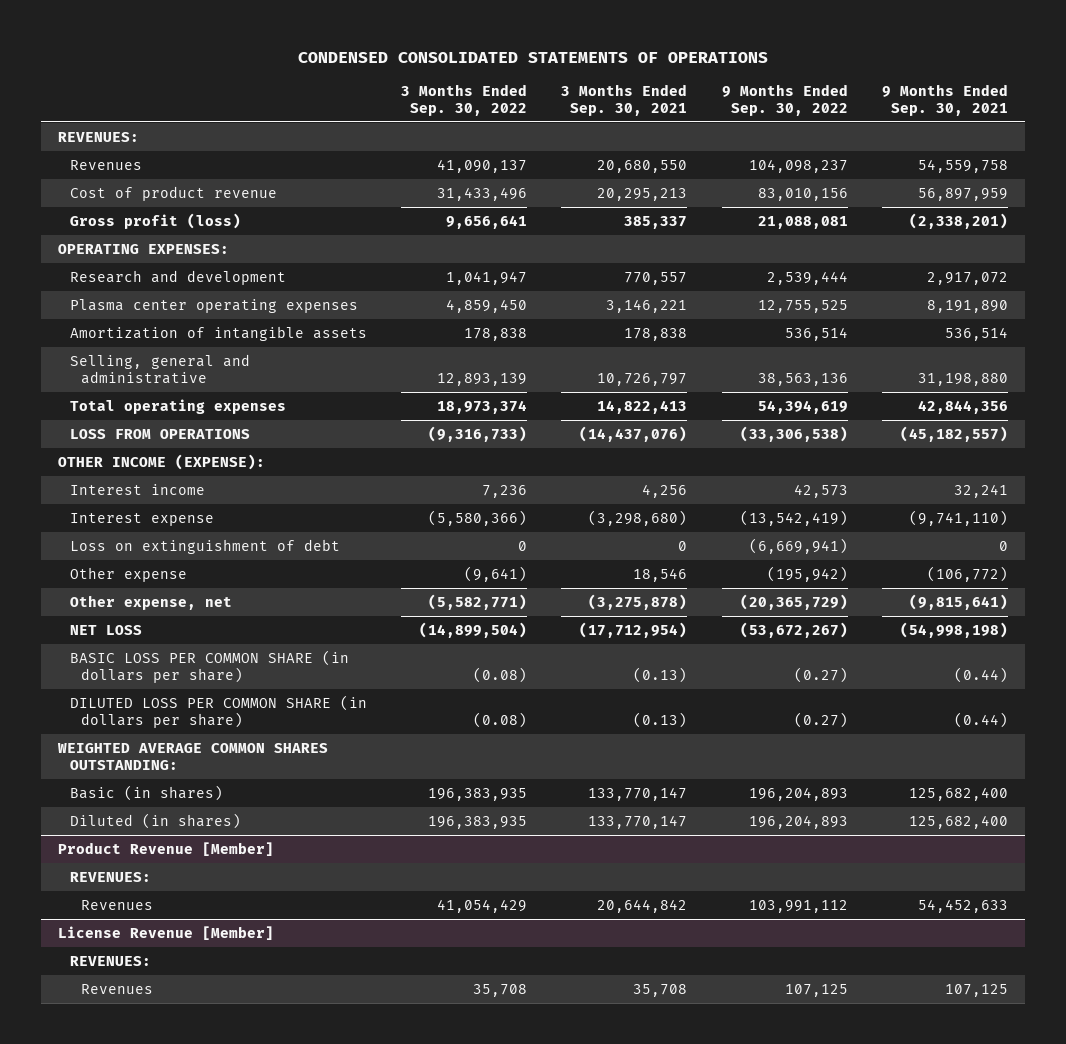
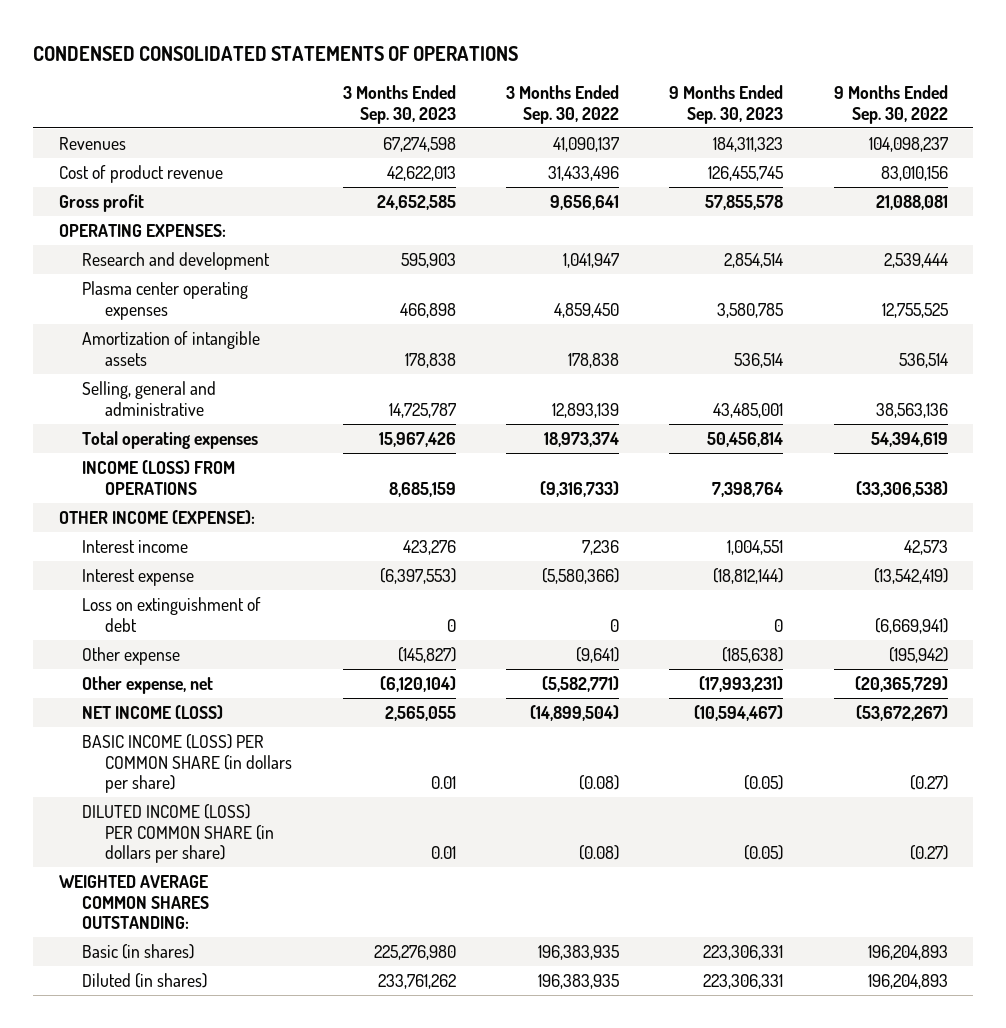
[561,83,688,116] 3 Months Ended Sep. 30, 2021 -> none
[882,83,1009,116] 9 Months Ended Sep. 30, 2021 -> none
none -> [342,85,456,124] 3 Months Ended Sep. 30, 2023
none -> [669,85,784,124] 9 Months Ended Sep. 30, 2023
[58,131,140,142] REVENUES: -> none
[69,212,241,229] Gross profit (loss) -> [58,194,144,213] Gross profit
[69,428,250,439] LOSS FROM OPERATIONS -> [81,460,235,495] INCOME (LOSS) FROM OPERATIONS
[69,624,142,635] NET LOSS -> [81,705,223,720] NET INCOME (LOSS)
[69,649,349,683] BASIC LOSS PER COMMON SHARE (in dollars per share) -> [81,734,293,794] BASIC INCOME (LOSS) PER COMMON SHARE (in dollars per share)
[69,694,367,728] DILUTED LOSS PER COMMON SHARE (in dollars per share) -> [81,804,275,864] DILUTED INCOME (LOSS) PER COMMON SHARE (in dollars per share)
[58,841,275,856] Product Revenue [Member] -> none
[69,871,151,882] REVENUES: -> none
[81,899,154,910] Revenues -> none
[58,925,275,940] License Revenue [Member] -> none
[69,955,151,966] REVENUES: -> none
[81,983,154,994] Revenues -> none

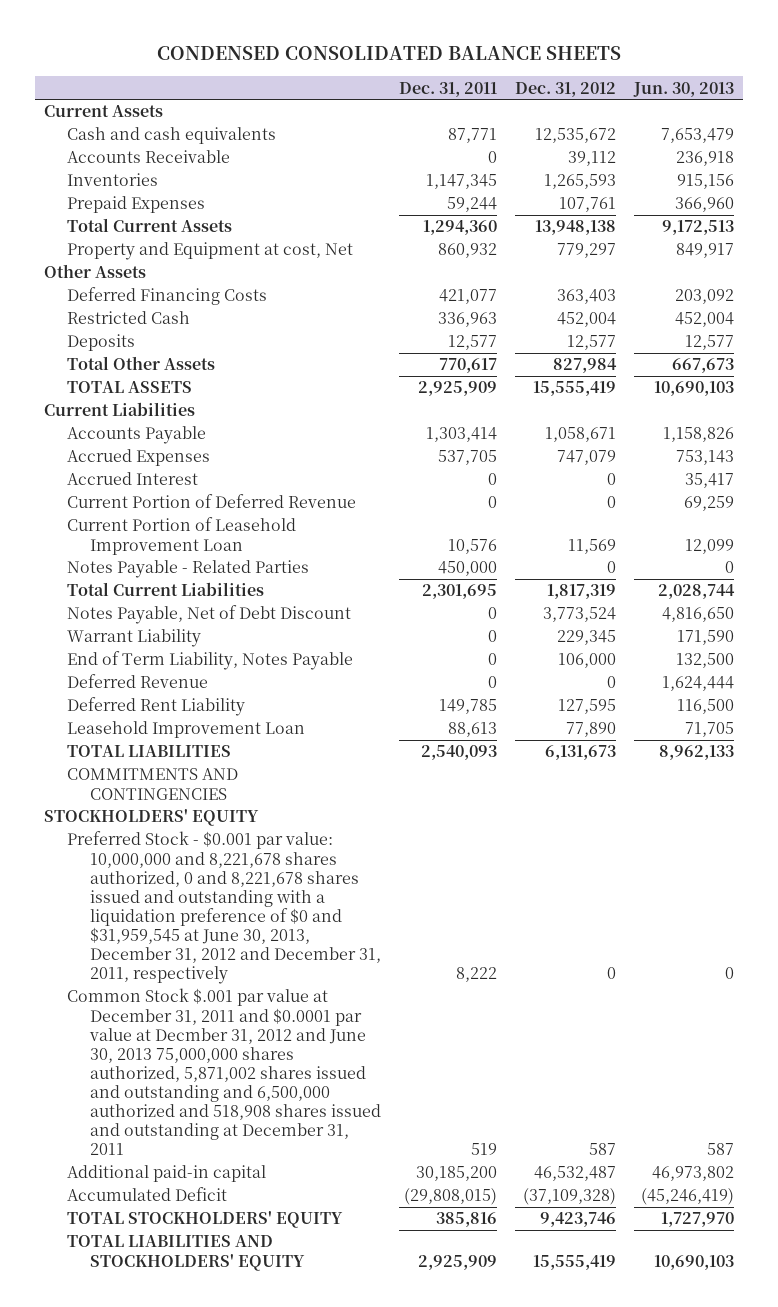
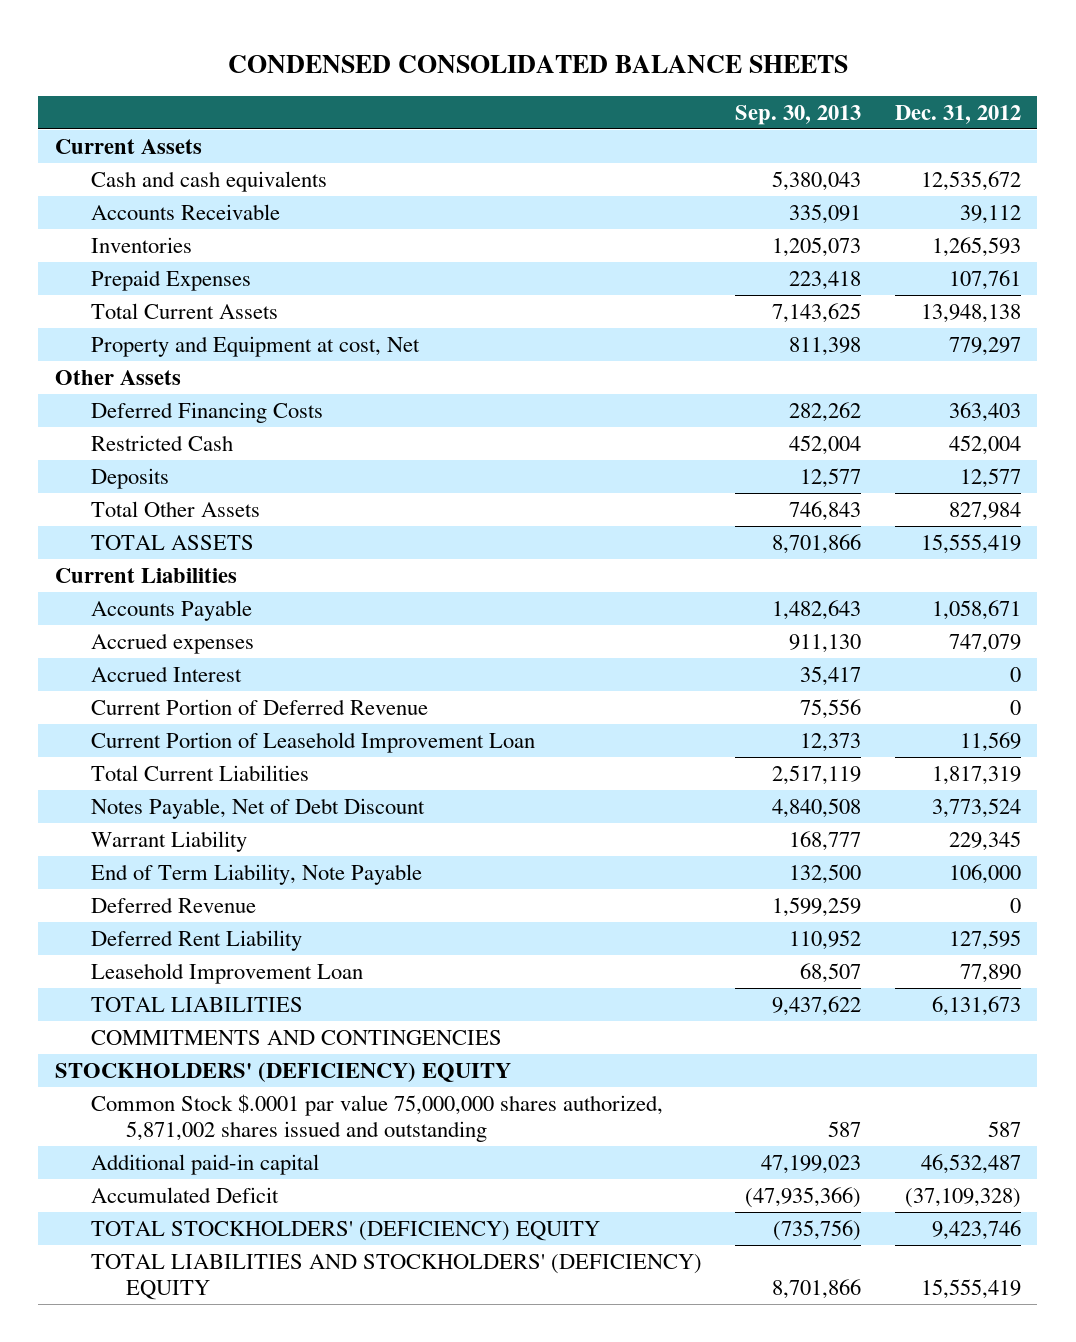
[398,81,497,97] Dec. 31, 2011 -> none
[632,81,734,97] Jun. 30, 2013 -> none
none -> [735,104,862,125] Sep. 30, 2013
[67,449,211,467] Accrued Expenses -> [90,632,254,654] Accrued expenses
[67,560,310,579] Notes Payable - Related Parties -> none
[67,651,354,671] End of Term Liability, Notes Payable -> [90,863,422,885] End of Term Liability, Note Payable
[67,831,381,985] Preferred Stock - $0.001 par value: 10,000,000 and 8,221,678 shares authorized, 0 and 8,221,678 shares issued and outstanding with a liquidation preference of $0 and $31,959,545 at June 30, 2013, December 31, 2012 and December 31, 2011, respectively -> none
[44,809,260,827] STOCKHOLDERS' EQUITY -> [55,1061,512,1082] STOCKHOLDERS' (DEFICIENCY) EQUITY
[67,988,381,1156] Common Stock $.001 par value at December 31, 2011 and $0.0001 par value at Decmber 31, 2012 and June 30, 2013 75,000,000 shares authorized, 5,871,002 shares issued and outstanding and 6,500,000 authorized and 518,908 shares issued and outstanding at December 31, 2011 -> [90,1093,663,1143] Common Stock $.0001 par value 75,000,000 shares authorized, 5,871,002 shares issued and outstanding
[67,1211,344,1229] TOTAL STOCKHOLDERS' EQUITY -> [90,1220,600,1241] TOTAL STOCKHOLDERS' (DEFICIENCY) EQUITY
[67,1235,305,1271] TOTAL LIABILITIES AND STOCKHOLDERS' EQUITY -> [90,1253,702,1301] TOTAL LIABILITIES AND STOCKHOLDERS' (DEFICIENCY) EQUITY

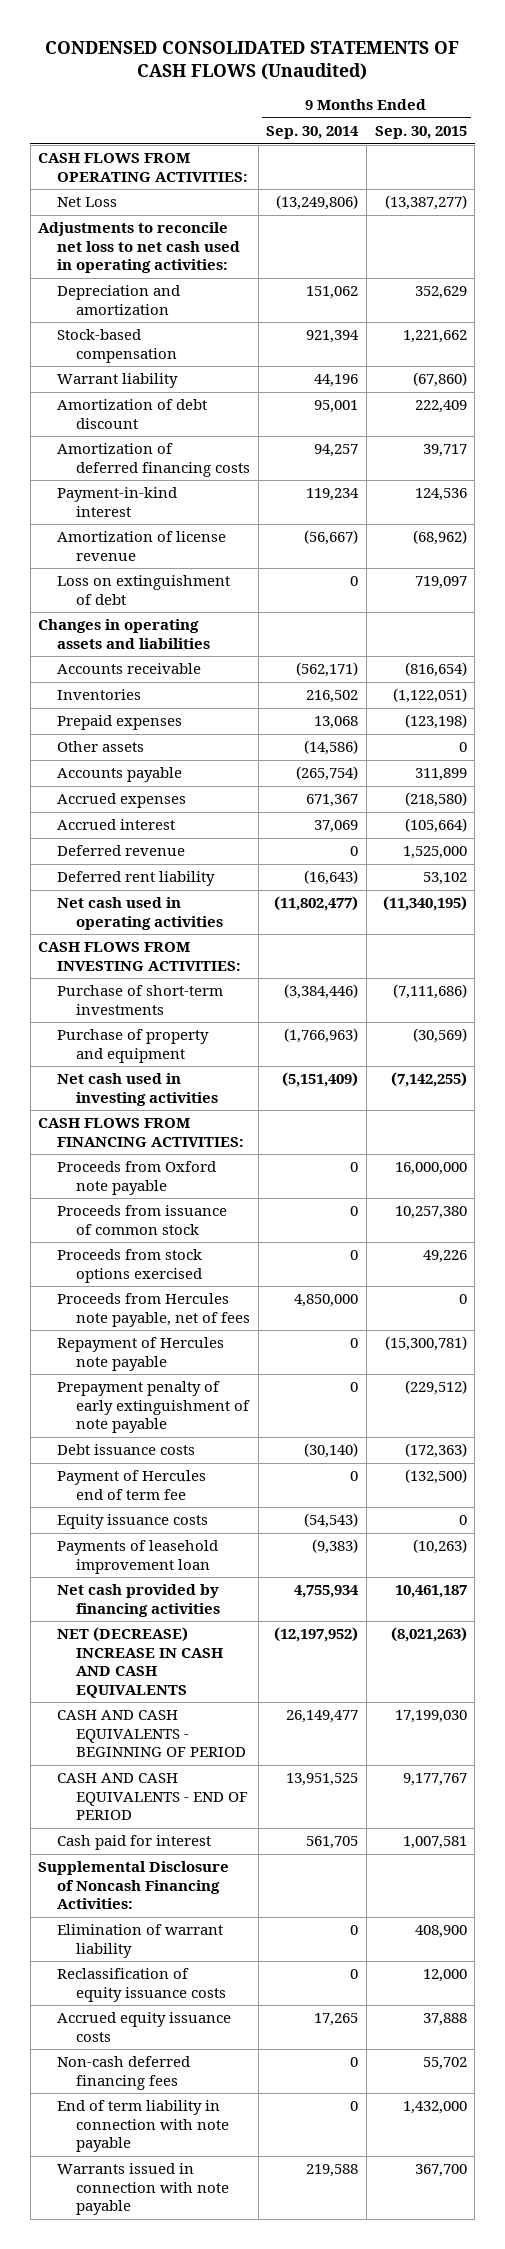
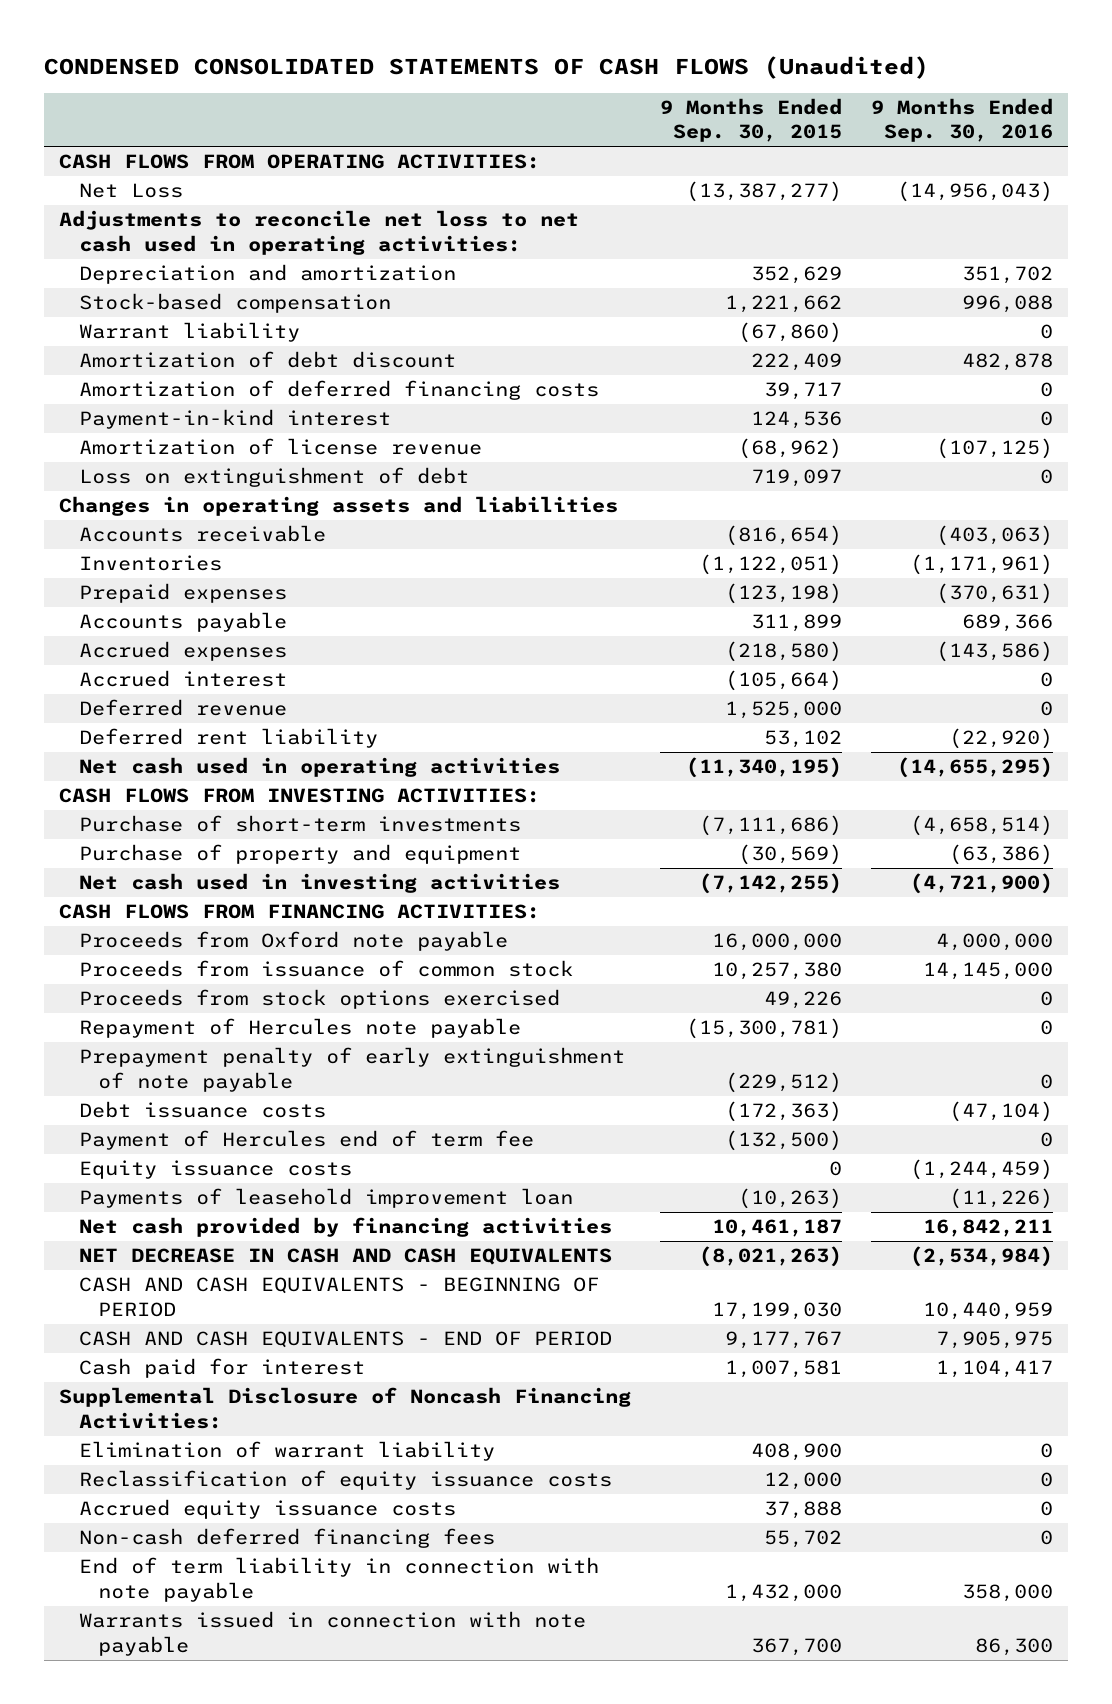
[266,126,360,140] Sep. 30, 2014 -> none
none -> [871,98,1054,143] 9 Months Ended Sep. 30, 2016
[57,741,145,753] Other assets -> none
[57,1293,251,1327] Proceeds from Hercules note payable, net of fees -> none
[57,1627,224,1698] NET (DECREASE) INCREASE IN CASH AND CASH EQUIVALENTS -> [78,1248,612,1266] NET DECREASE IN CASH AND CASH EQUIVALENTS

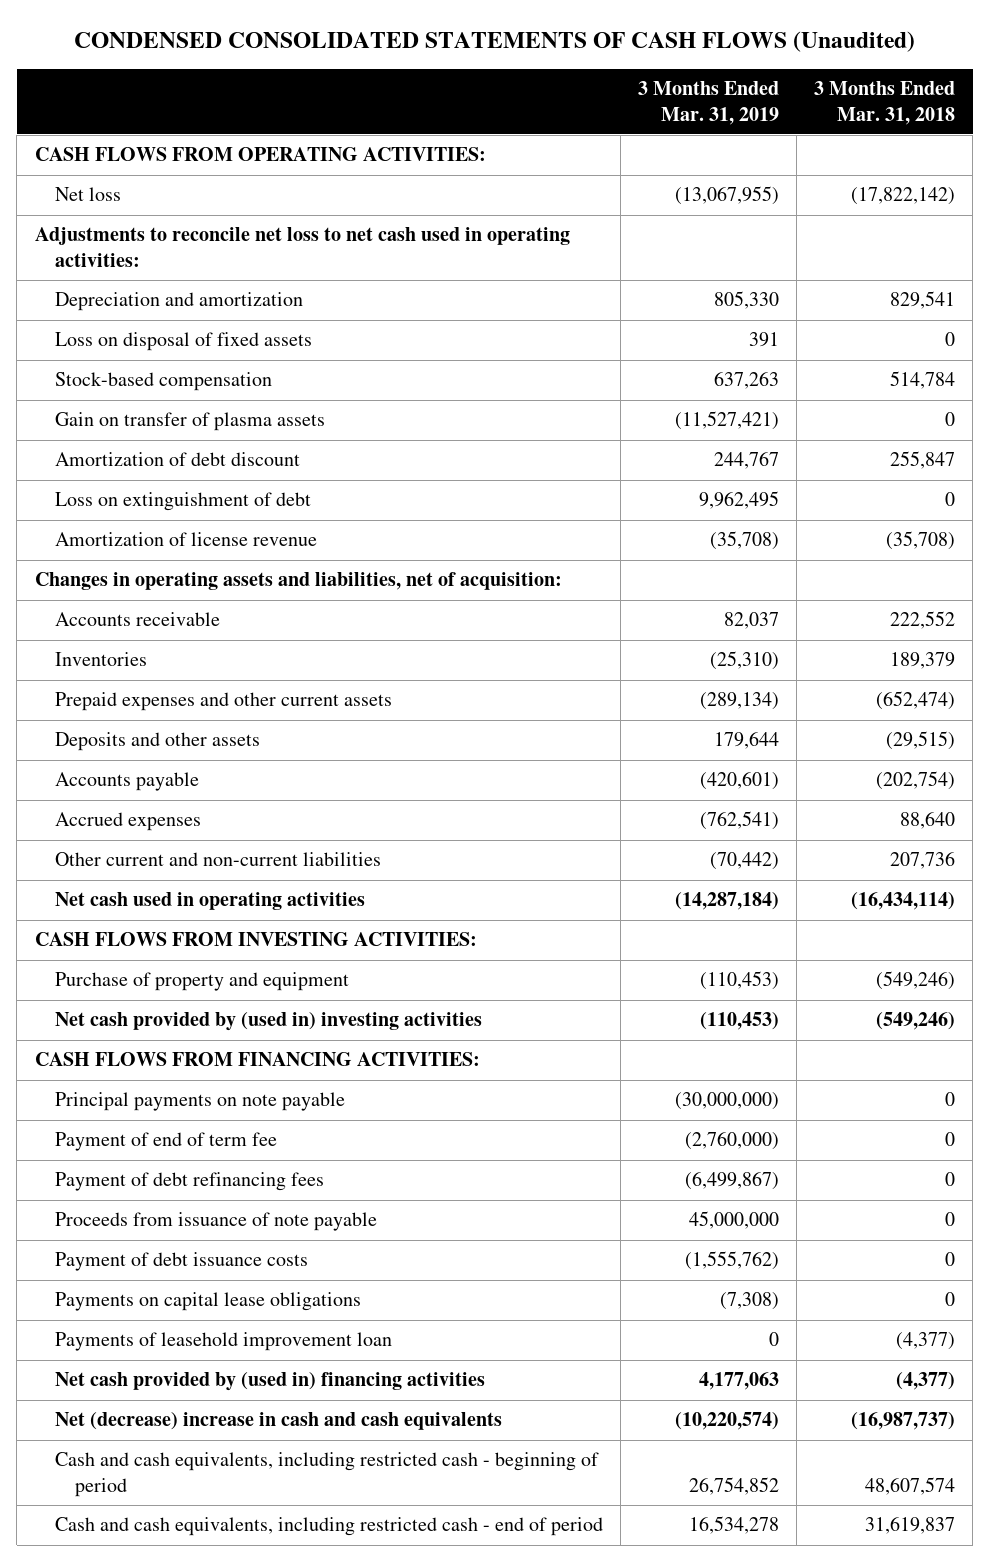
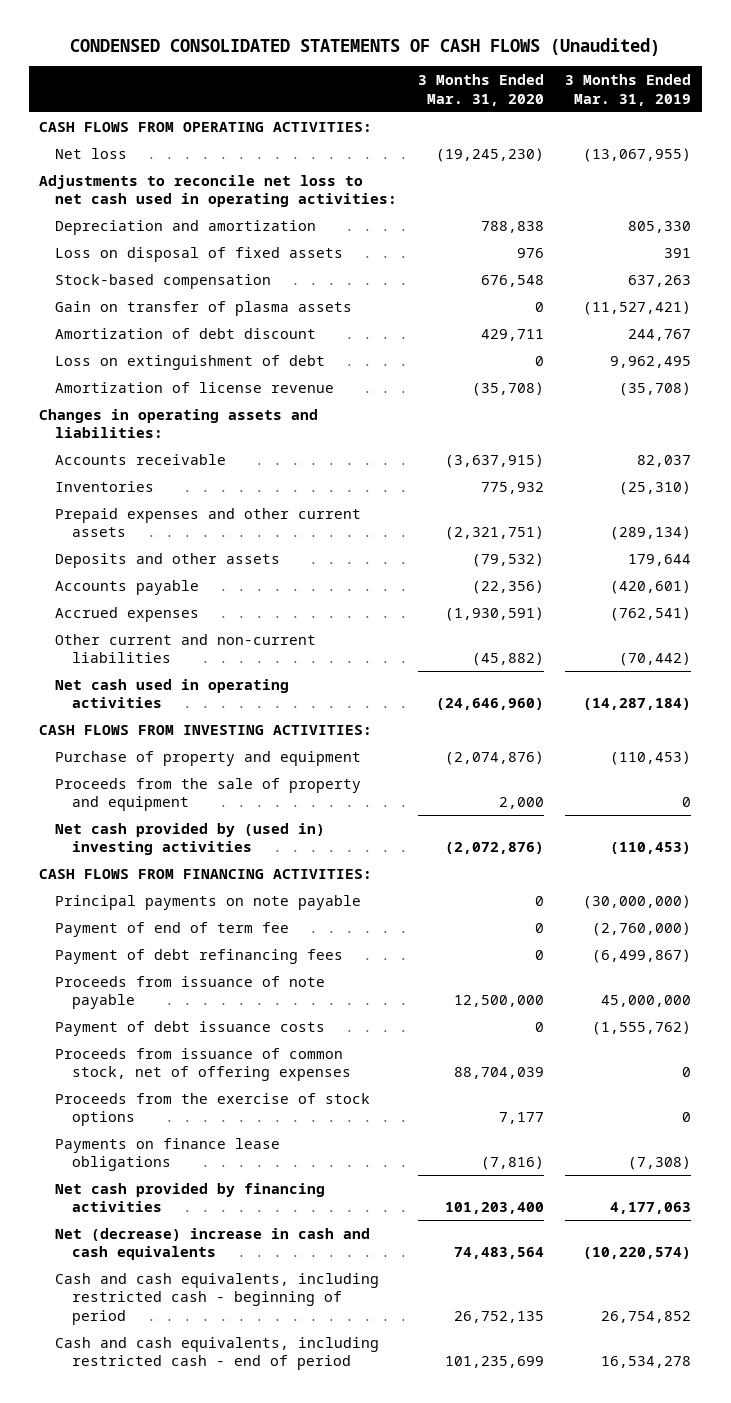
[814,81,956,125] 3 Months Ended Mar. 31, 2018 -> none
none -> [418,74,545,106] 3 Months Ended Mar. 31, 2020
[34,572,562,591] Changes in operating assets and liabilities, net of acquisition: -> [39,408,319,439] Changes in operating assets and liabilities:
none -> [55,777,362,812] Proceeds from the sale of property and equipment
[54,1332,392,1352] Payments of leasehold improvement loan -> none
none -> [55,1047,351,1082] Proceeds from issuance of common stock, net of offering expenses
none -> [55,1092,371,1127] Proceeds from the exercise of stock options
[54,1292,361,1312] Payments on capital lease obligations -> [55,1137,281,1172] Payments on finance lease obligations
[54,1372,485,1392] Net cash provided by (used in) financing activities -> [55,1182,326,1213] Net cash provided by financing activities

